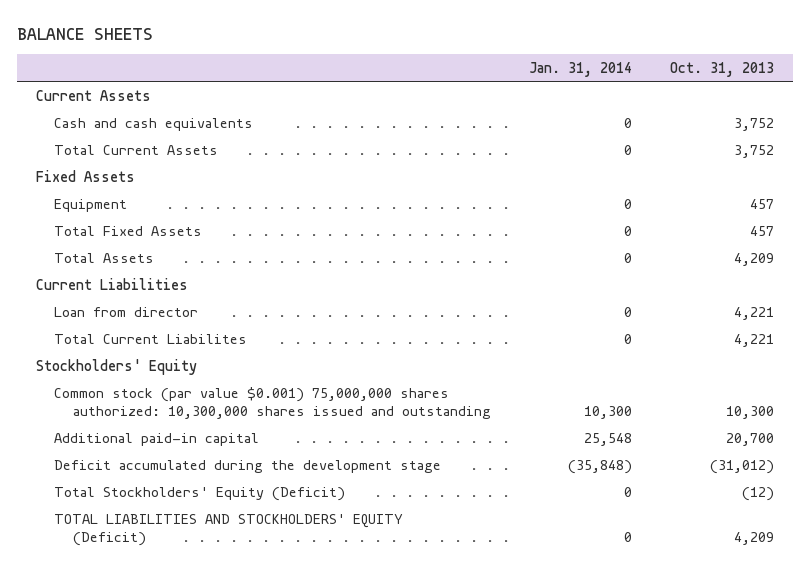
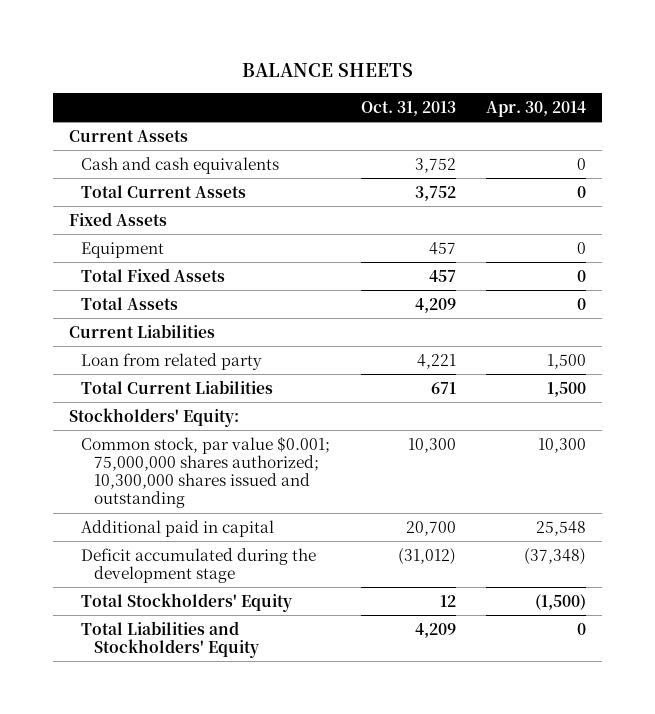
[528,62,632,78] Jan. 31, 2014 -> none
none -> [486,100,587,117] Apr. 30, 2014
[54,306,199,317] Loan from director -> [81,352,263,370] Loan from related party
[54,333,248,344] Total Current Liabilites -> [81,379,274,394] Total Current Liabilities
[733,333,774,347] 4,221 -> [430,381,456,394] 671
[36,358,198,375] Stockholders' Equity -> [68,407,239,427] Stockholders' Equity:
[54,386,491,419] Common stock (par value $0.001) 75,000,000 shares authorized: 10,300,000 shares issued and outstanding -> [81,435,331,509] Common stock, par value $0.001; 75,000,000 shares authorized; 10,300,000 shares issued and outstanding
[54,432,260,446] Additional paid-in capital -> [81,519,275,537] Additional paid in capital
[54,486,346,501] Total Stockholders' Equity (Deficit) -> [81,592,293,612] Total Stockholders' Equity
[741,486,774,501] (12) -> [439,594,456,607] 12
[54,513,404,546] TOTAL LIABILITIES AND STOCKHOLDERS' EQUITY (Deficit) -> [81,620,259,658] Total Liabilities and Stockholders' Equity

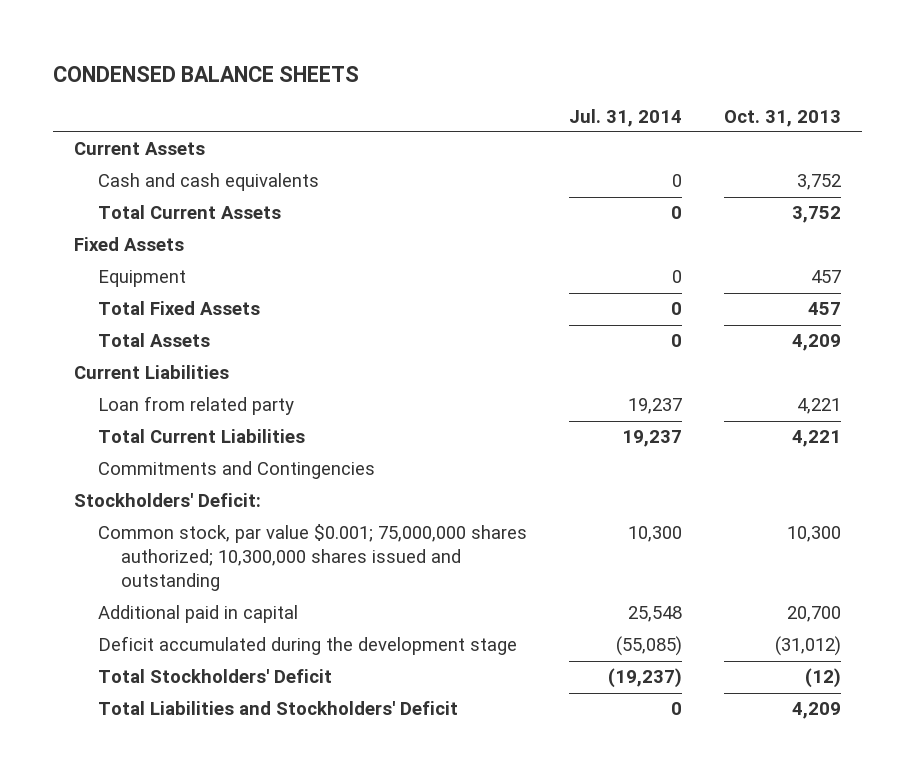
[241,63,413,78] BALANCE SHEETS -> [53,65,360,82] CONDENSED BALANCE SHEETS
[486,100,587,117] Apr. 30, 2014 -> none
none -> [568,108,682,127] Jul. 31, 2014
[430,381,456,394] 671 -> [792,430,842,448] 4,221
none -> [97,461,375,480] Commitments and Contingencies
[68,407,239,427] Stockholders' Equity: -> [74,493,262,508] Stockholders' Deficit:
[81,592,293,612] Total Stockholders' Equity -> [97,669,332,684] Total Stockholders' Deficit
[439,594,456,607] 12 -> [805,668,842,689] (12)
[81,620,259,658] Total Liabilities and Stockholders' Equity -> [97,701,458,716] Total Liabilities and Stockholders' Deficit

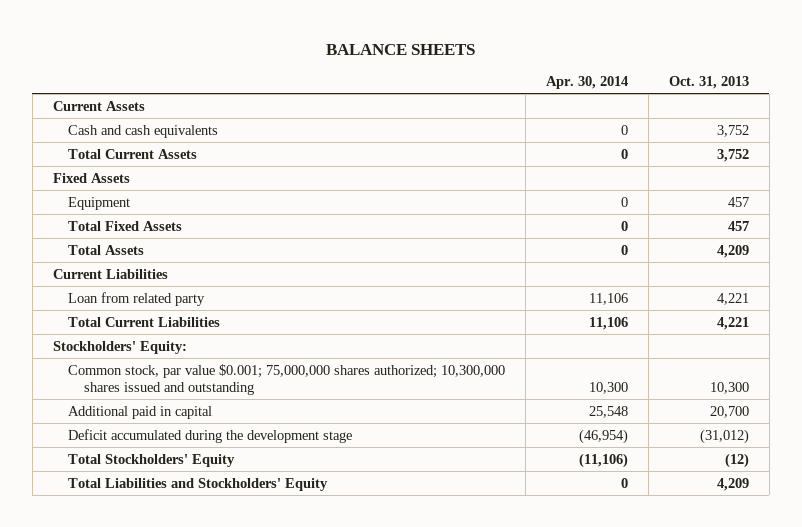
[53,65,360,82] CONDENSED BALANCE SHEETS -> [325,43,475,55] BALANCE SHEETS
[568,108,682,127] Jul. 31, 2014 -> none
none -> [546,76,629,90] Apr. 30, 2014
[97,461,375,480] Commitments and Contingencies -> none
[74,493,262,508] Stockholders' Deficit: -> [52,340,187,354] Stockholders' Equity:
[97,669,332,684] Total Stockholders' Deficit -> [68,453,236,467] Total Stockholders' Equity
[97,701,458,716] Total Liabilities and Stockholders' Deficit -> [68,477,329,491] Total Liabilities and Stockholders' Equity

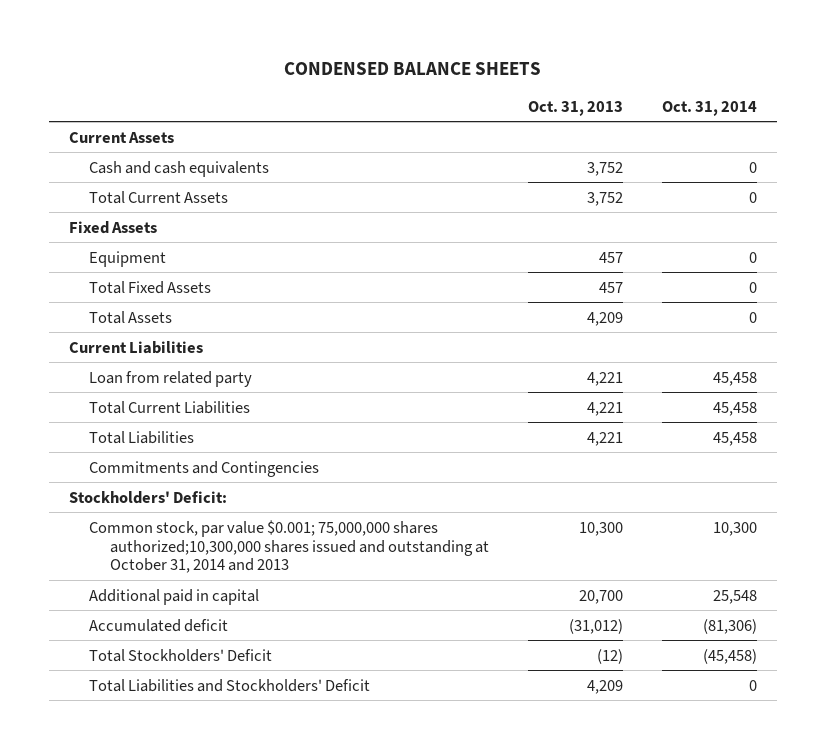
[325,43,475,55] BALANCE SHEETS -> [283,61,541,75] CONDENSED BALANCE SHEETS
[546,76,629,90] Apr. 30, 2014 -> none
none -> [662,100,758,116] Oct. 31, 2014
none -> [89,430,195,444] Total Liabilities
none -> [89,460,320,477] Commitments and Contingencies
[52,340,187,354] Stockholders' Equity: -> [68,490,227,504] Stockholders' Deficit:
[68,363,506,396] Common stock, par value $0.001; 75,000,000 shares authorized; 10,300,000 shares issued and outstanding -> [89,519,490,574] Common stock, par value $0.001; 75,000,000 shares authorized;10,300,000 shares issued and outstanding at October 31, 2014 and 2013
[68,428,353,443] Deficit accumulated during the development stage -> [89,618,229,632] Accumulated deficit
[68,453,236,467] Total Stockholders' Equity -> [89,648,273,662] Total Stockholders' Deficit
[68,477,329,491] Total Liabilities and Stockholders' Equity -> [89,678,371,692] Total Liabilities and Stockholders' Deficit

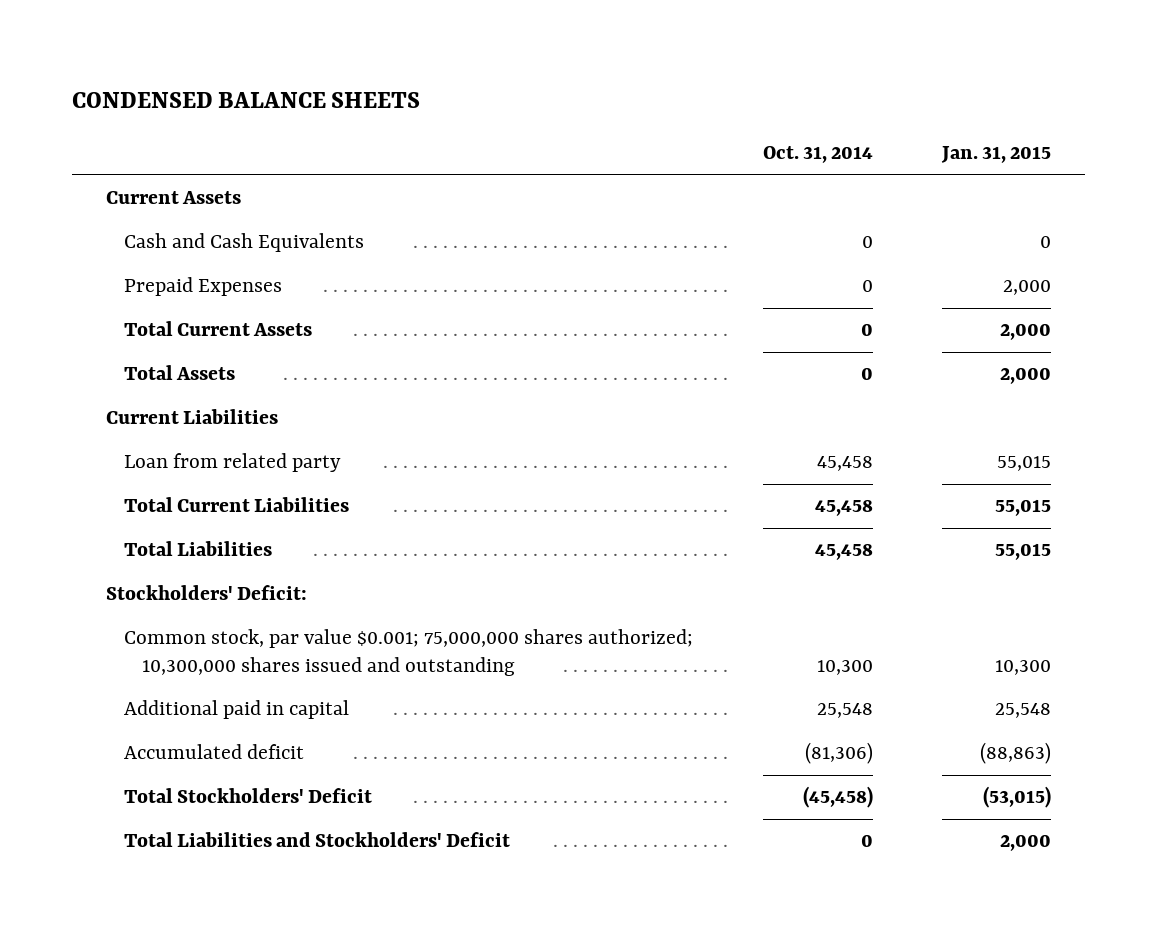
[528,100,624,116] Oct. 31, 2013 -> none
none -> [940,146,1051,164] Jan. 31, 2015
[89,160,270,177] Cash and cash equivalents -> [124,233,365,253] Cash and Cash Equivalents
none -> [124,277,283,297] Prepaid Expenses
[68,220,157,234] Fixed Assets -> none
[89,250,167,267] Equipment -> none
[89,280,212,294] Total Fixed Assets -> none
[89,460,320,477] Commitments and Contingencies -> none
[89,519,490,574] Common stock, par value $0.001; 75,000,000 shares authorized;10,300,000 shares issued and outstanding at October 31, 2014 and 2013 -> [124,629,694,676] Common stock, par value $0.001; 75,000,000 shares authorized; 10,300,000 shares issued and outstanding

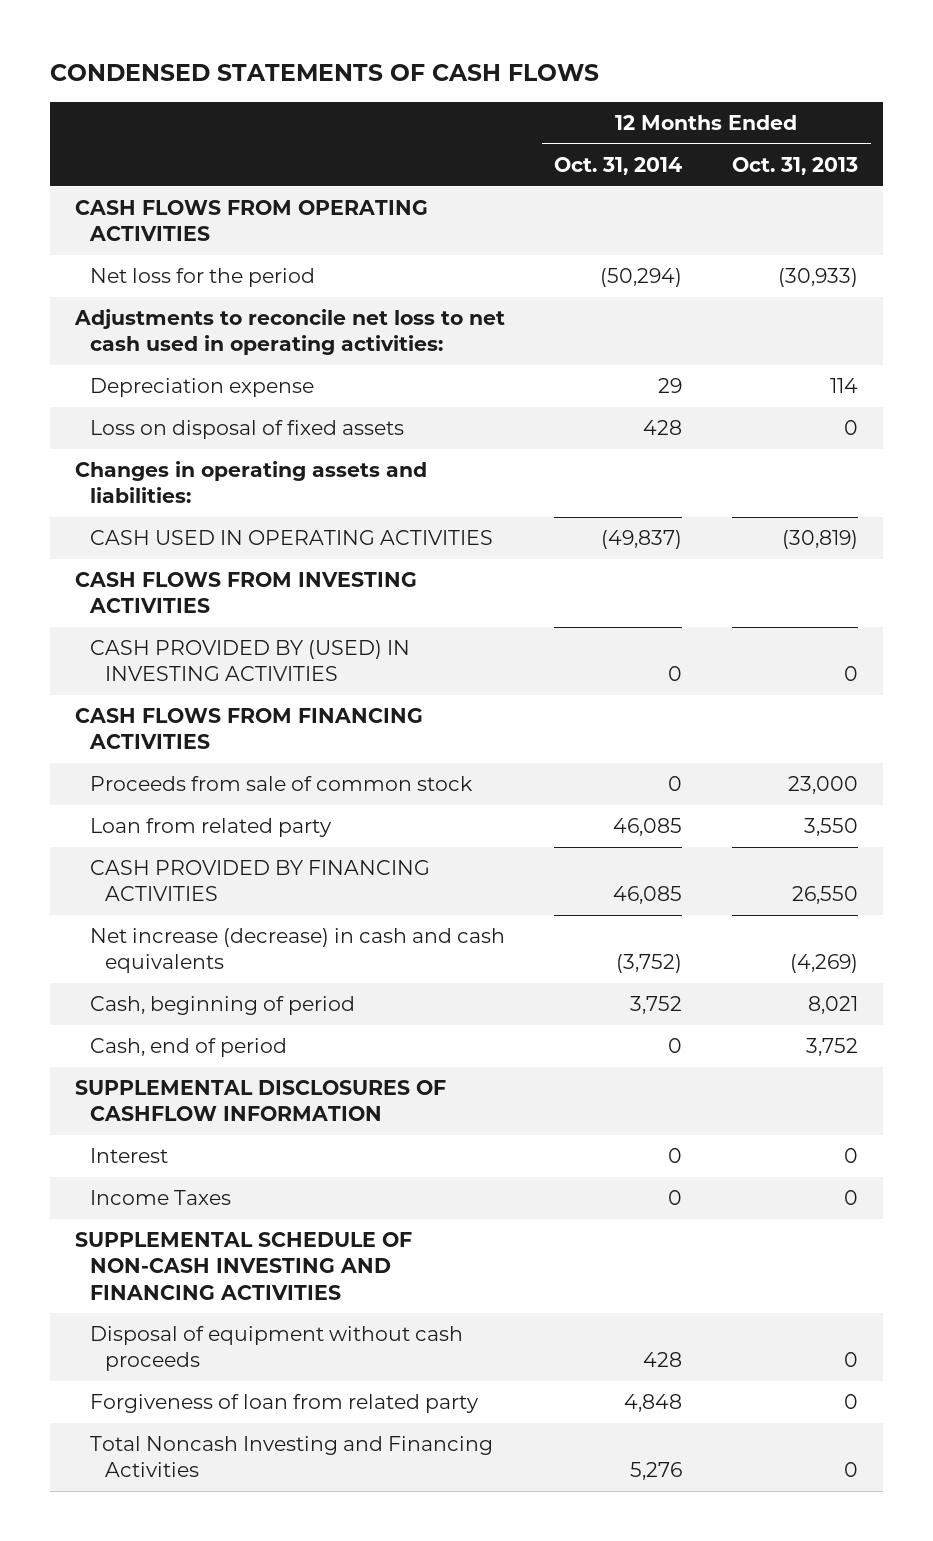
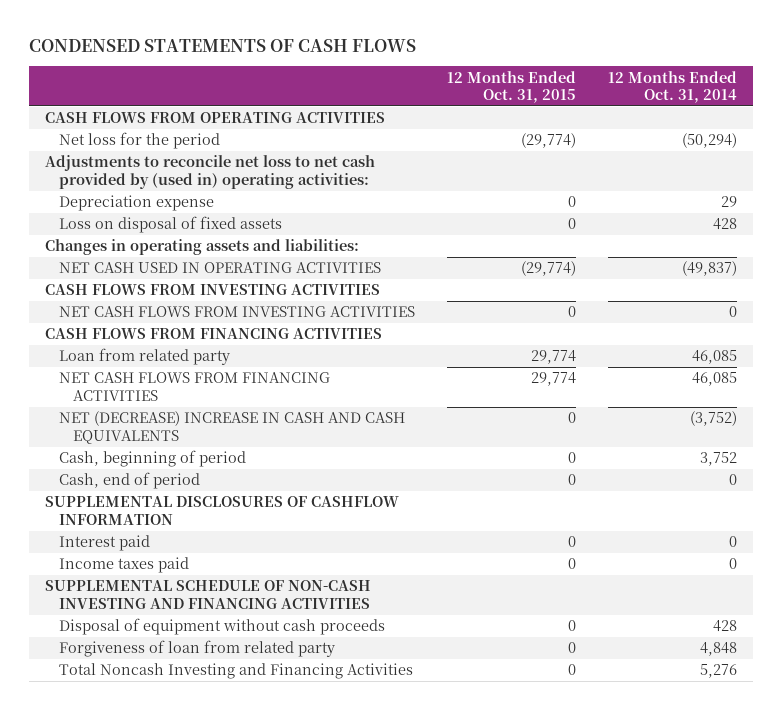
[732,156,859,175] Oct. 31, 2013 -> none
none -> [446,70,576,104] 12 Months Ended Oct. 31, 2015
[73,309,505,356] Adjustments to reconcile net loss to net cash used in operating activities: -> [44,155,375,189] Adjustments to reconcile net loss to net cash provided by (used in) operating activities:
[89,530,493,546] CASH USED IN OPERATING ACTIVITIES -> [58,262,381,274] NET CASH USED IN OPERATING ACTIVITIES
[89,640,410,682] CASH PROVIDED BY (USED) IN INVESTING ACTIVITIES -> [58,306,415,318] NET CASH FLOWS FROM INVESTING ACTIVITIES
[89,776,473,792] Proceeds from sale of common stock -> none
[89,860,430,902] CASH PROVIDED BY FINANCING ACTIVITIES -> [58,372,330,401] NET CASH FLOWS FROM FINANCING ACTIVITIES
[89,928,505,974] Net increase (decrease) in cash and cash equivalents -> [58,411,405,444] NET (DECREASE) INCREASE IN CASH AND CASH EQUIVALENTS
[89,1148,168,1164] Interest -> [58,535,150,552] Interest paid
[89,1190,231,1206] Income Taxes -> [58,557,189,574] Income taxes paid

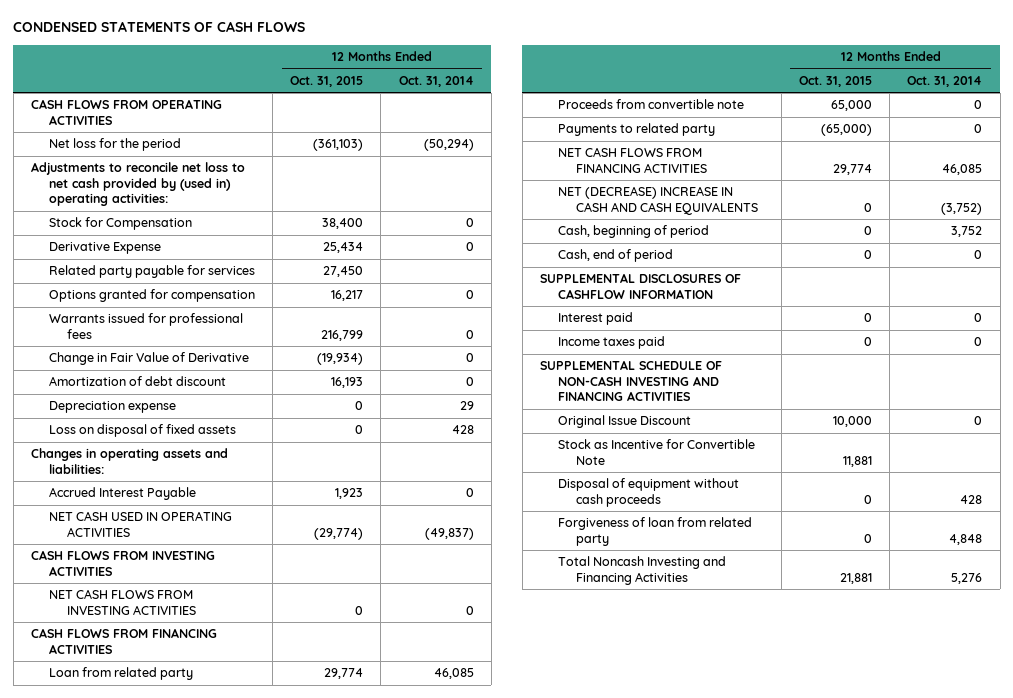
[520,133,576,149] (29,774) -> [313,139,364,152] (361,103)
none -> [49,217,193,231] Stock for Compensation
none -> [49,242,162,255] Derivative Expense
none -> [49,265,256,279] Related party payable for services
none -> [49,289,256,303] Options granted for compensation
none -> [49,313,244,339] Warrants issued for professional fees
none -> [49,352,250,366] Change in Fair Value of Derivative
none -> [49,376,227,387] Amortization of debt discount
none -> [49,487,197,501] Accrued Interest Payable
none -> [557,99,744,110] Proceeds from convertible note
none -> [557,123,715,137] Payments to related party
none -> [557,415,691,429] Original Issue Discount
none -> [557,439,755,465] Stock as Incentive for Convertible Note
[567,664,576,676] 0 -> [840,572,873,584] 21,881

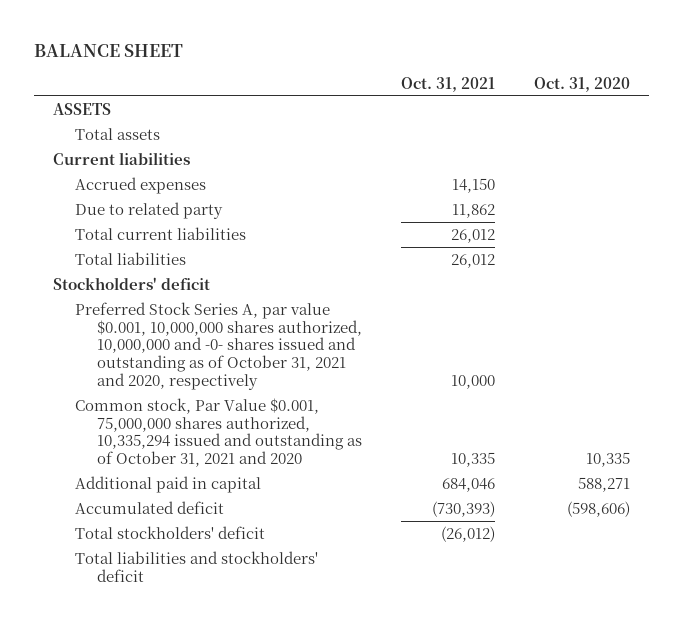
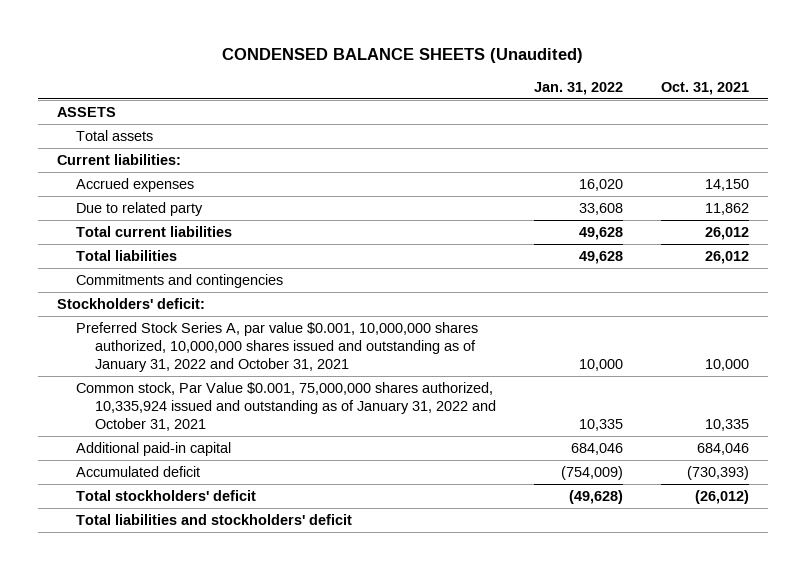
[33,43,183,57] BALANCE SHEET -> [221,48,583,64] CONDENSED BALANCE SHEETS (Unaudited)
[533,77,630,93] Oct. 31, 2020 -> none
none -> [534,81,624,95] Jan. 31, 2022
[52,151,190,165] Current liabilities -> [56,154,181,166] Current liabilities:
none -> [75,274,283,289] Commitments and contingencies
[52,276,210,290] Stockholders' deficit -> [56,298,205,310] Stockholders' deficit:
[75,301,363,390] Preferred Stock Series A, par value $0.001, 10,000,000 shares authorized, 10,000,000 and -0- shares issued and outstanding as of October 31, 2021 and 2020, respectively -> [75,322,478,373] Preferred Stock Series A, par value $0.001, 10,000,000 shares authorized, 10,000,000 shares issued and outstanding as of January 31, 2022 and October 31, 2021
[75,397,363,468] Common stock, Par Value $0.001, 75,000,000 shares authorized, 10,335,294 issued and outstanding as of October 31, 2021 and 2020 -> [75,382,497,432] Common stock, Par Value $0.001, 75,000,000 shares authorized, 10,335,924 issued and outstanding as of January 31, 2022 and October 31, 2021
[75,475,262,493] Additional paid in capital -> [75,442,231,457] Additional paid-in capital

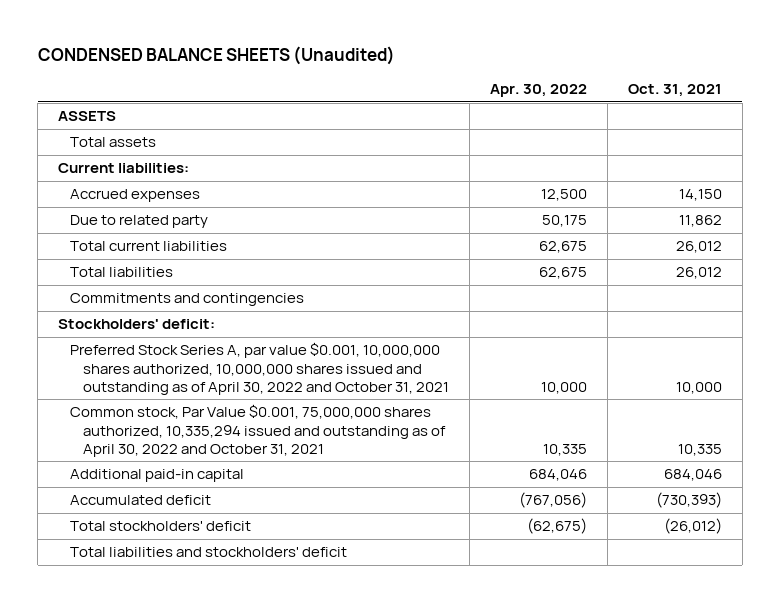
[534,81,624,95] Jan. 31, 2022 -> none
none -> [489,84,587,98] Apr. 30, 2022
[75,322,478,373] Preferred Stock Series A, par value $0.001, 10,000,000 shares authorized, 10,000,000 shares issued and outstanding as of January 31, 2022 and October 31, 2021 -> [70,342,449,395] Preferred Stock Series A, par value $0.001, 10,000,000 shares authorized, 10,000,000 shares issued and outstanding as of April 30, 2022 and October 31, 2021
[75,382,497,432] Common stock, Par Value $0.001, 75,000,000 shares authorized, 10,335,924 issued and outstanding as of January 31, 2022 and October 31, 2021 -> [70,404,446,457] Common stock, Par Value $0.001, 75,000,000 shares authorized, 10,335,294 issued and outstanding as of April 30, 2022 and October 31, 2021

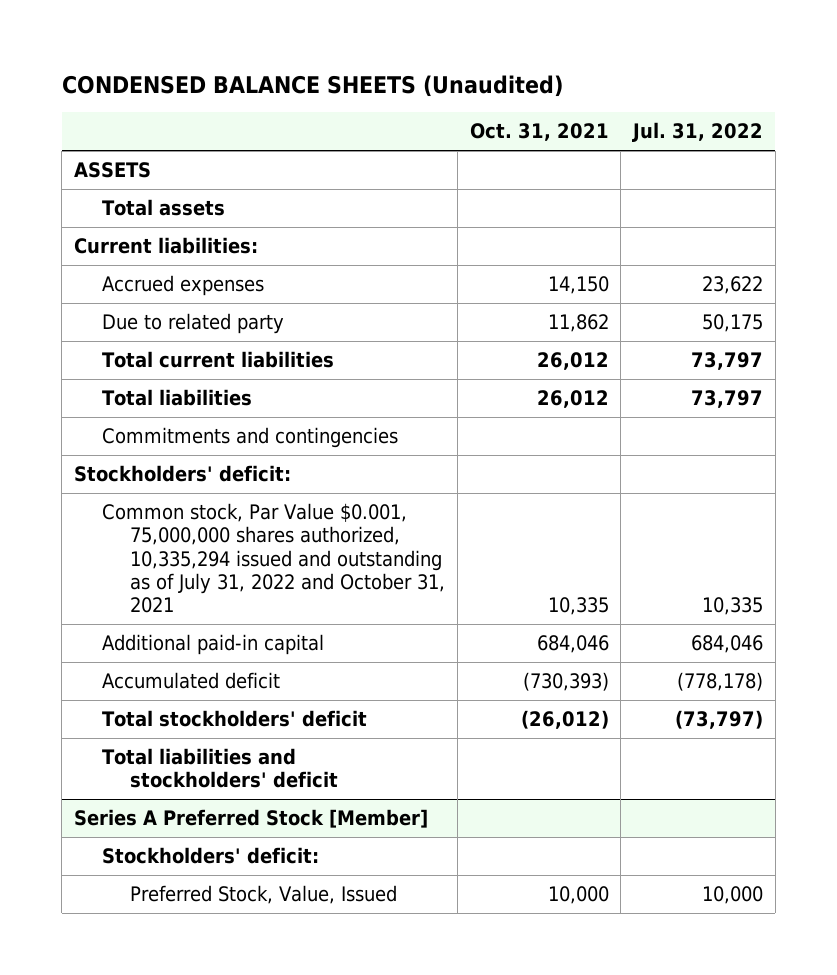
[489,84,587,98] Apr. 30, 2022 -> none
none -> [631,122,763,143] Jul. 31, 2022
[70,342,449,395] Preferred Stock Series A, par value $0.001, 10,000,000 shares authorized, 10,000,000 shares issued and outstanding as of April 30, 2022 and October 31, 2021 -> none
[70,404,446,457] Common stock, Par Value $0.001, 75,000,000 shares authorized, 10,335,294 issued and outstanding as of April 30, 2022 and October 31, 2021 -> [102,503,446,613] Common stock, Par Value $0.001, 75,000,000 shares authorized, 10,335,294 issued and outstanding as of July 31, 2022 and October 31, 2021
none -> [74,809,429,829] Series A Preferred Stock [Member]
none -> [102,847,320,865] Stockholders' deficit:
none -> [130,885,398,905] Preferred Stock, Value, Issued

